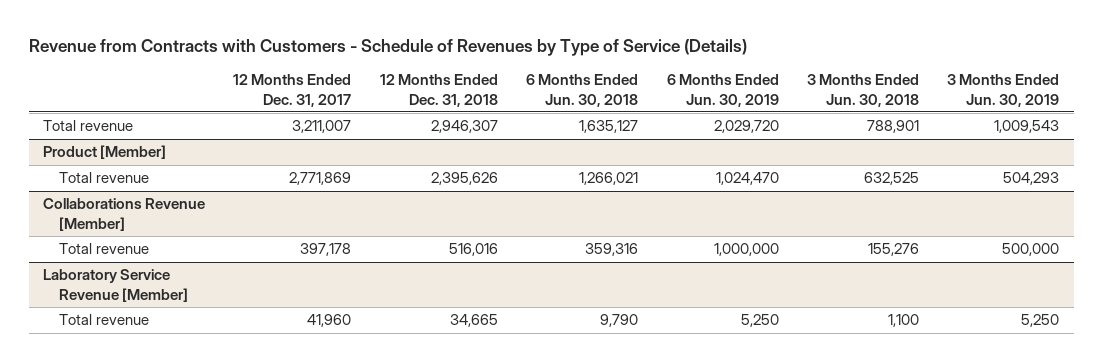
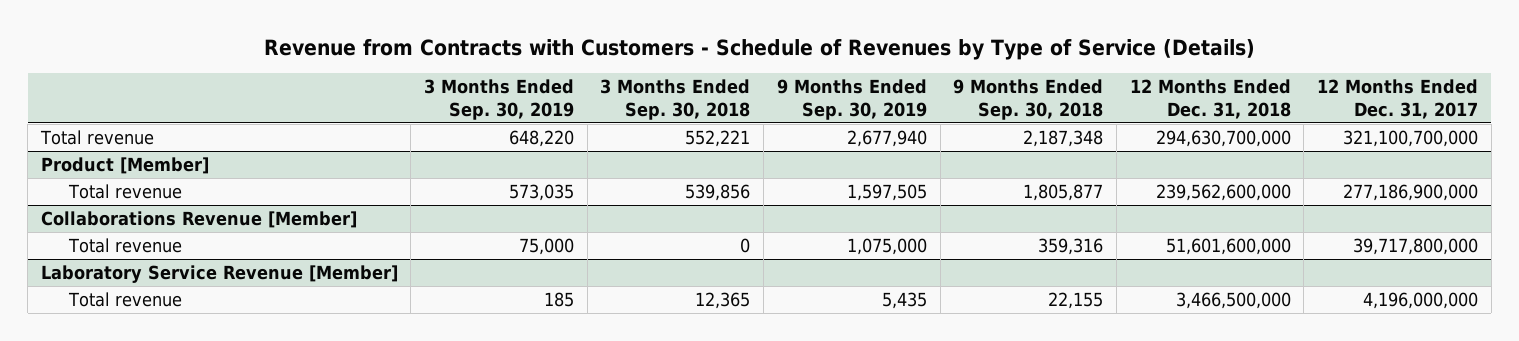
[526,74,639,107] 6 Months Ended Jun. 30, 2018 -> none
[666,74,779,107] 6 Months Ended Jun. 30, 2019 -> none
[806,74,919,107] 3 Months Ended Jun. 30, 2018 -> none
[947,74,1060,107] 3 Months Ended Jun. 30, 2019 -> none
none -> [424,79,575,120] 3 Months Ended Sep. 30, 2019
none -> [600,79,751,120] 3 Months Ended Sep. 30, 2018
none -> [776,79,927,120] 9 Months Ended Sep. 30, 2019
none -> [953,79,1104,120] 9 Months Ended Sep. 30, 2018
[292,120,352,134] 3,211,007 -> [1342,130,1478,148] 321,100,700,000
[430,120,498,134] 2,946,307 -> [1155,130,1291,148] 294,630,700,000
[289,172,352,186] 2,771,869 -> [1342,184,1478,202] 277,186,900,000
[430,172,498,186] 2,395,626 -> [1155,184,1291,202] 239,562,600,000
[300,243,352,257] 397,178 -> [1352,238,1478,256] 39,717,800,000
[448,243,498,257] 516,016 -> [1165,238,1291,256] 51,601,600,000
[307,314,352,328] 41,960 -> [1362,292,1478,310] 4,196,000,000
[449,314,498,328] 34,665 -> [1175,292,1291,310] 3,466,500,000

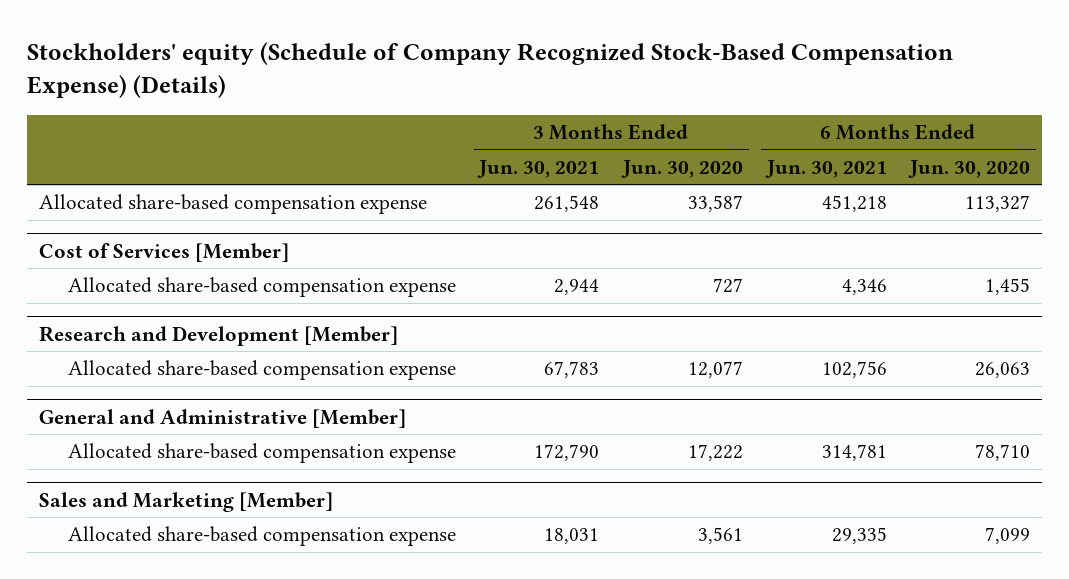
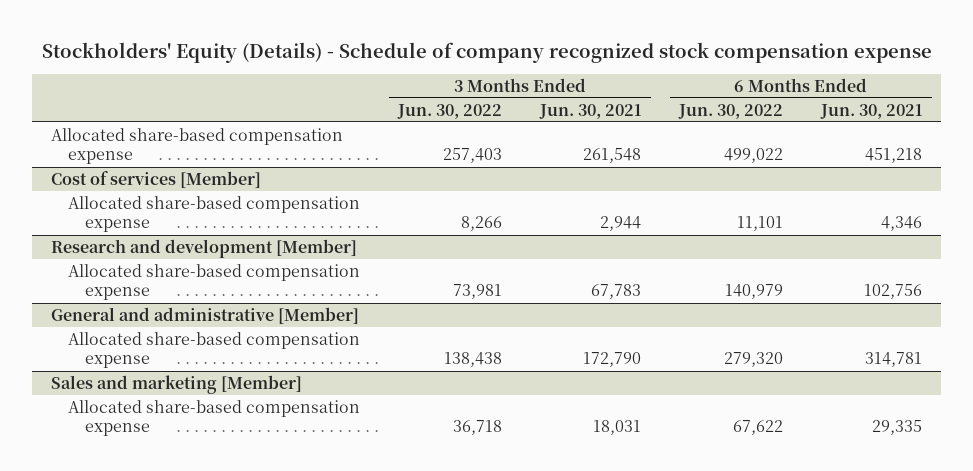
[27,42,954,99] Stockholders' equity (Schedule of Company Recognized Stock-Based Compensation Expense) (Details) -> [41,41,932,63] Stockholders' Equity (Details) - Schedule of company recognized stock compensation expense
[620,159,743,178] Jun. 30, 2020 -> none
[908,159,1031,178] Jun. 30, 2020 -> none
none -> [397,103,503,119] Jun. 30, 2022
none -> [678,103,784,119] Jun. 30, 2022
[39,242,290,262] Cost of Services [Member] -> [51,170,262,188] Cost of services [Member]
[39,325,399,346] Research and Development [Member] -> [51,238,358,258] Research and development [Member]
[39,408,407,428] General and Administrative [Member] -> [51,306,360,324] General and administrative [Member]
[39,491,334,512] Sales and Marketing [Member] -> [51,374,303,394] Sales and marketing [Member]

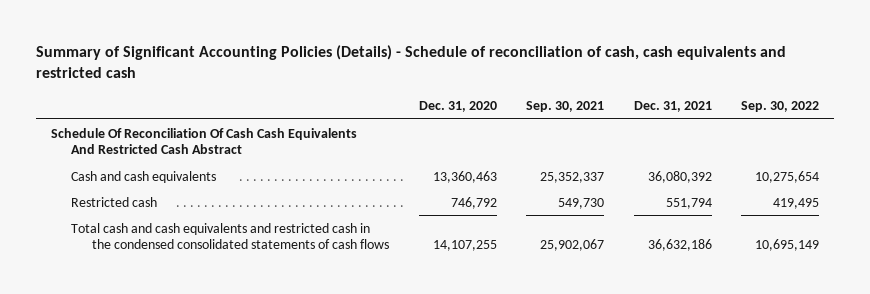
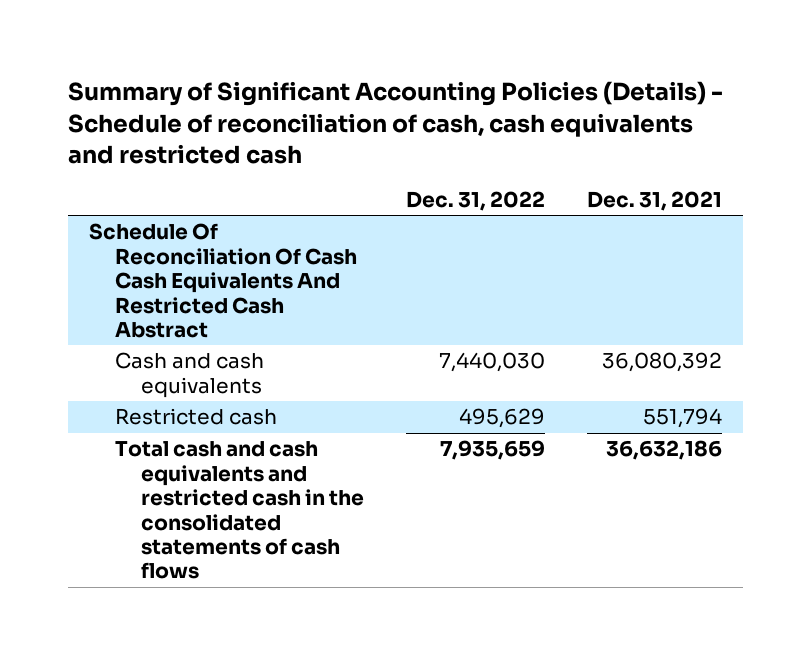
[418,100,497,112] Dec. 31, 2020 -> none
[526,100,605,112] Sep. 30, 2021 -> none
[741,100,820,112] Sep. 30, 2022 -> none
none -> [405,190,545,211] Dec. 31, 2022
[71,222,390,249] Total cash and cash equivalents and restricted cash in the condensed consolidated statements of cash flows -> [114,441,364,580] Total cash and cash equivalents and restricted cash in the consolidated statements of cash flows

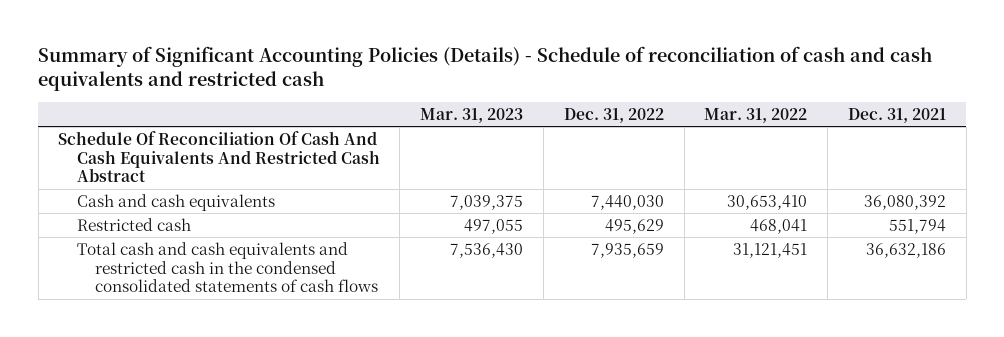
[68,80,724,165] Summary of Significant Accounting Policies (Details) - Schedule of reconciliation of cash, cash equivalents and restricted cash -> [38,46,933,92] Summary of Significant Accounting Policies (Details) - Schedule of reconciliation of cash and cash equivalents and restricted cash
none -> [420,107,524,123] Mar. 31, 2023
none -> [704,107,808,123] Mar. 31, 2022
[89,223,357,338] Schedule Of Reconciliation Of Cash Cash Equivalents And Restricted Cash Abstract -> [58,130,380,183] Schedule Of Reconciliation Of Cash And Cash Equivalents And Restricted Cash Abstract
[114,441,364,580] Total cash and cash equivalents and restricted cash in the consolidated statements of cash flows -> [76,241,378,293] Total cash and cash equivalents and restricted cash in the condensed consolidated statements of cash flows

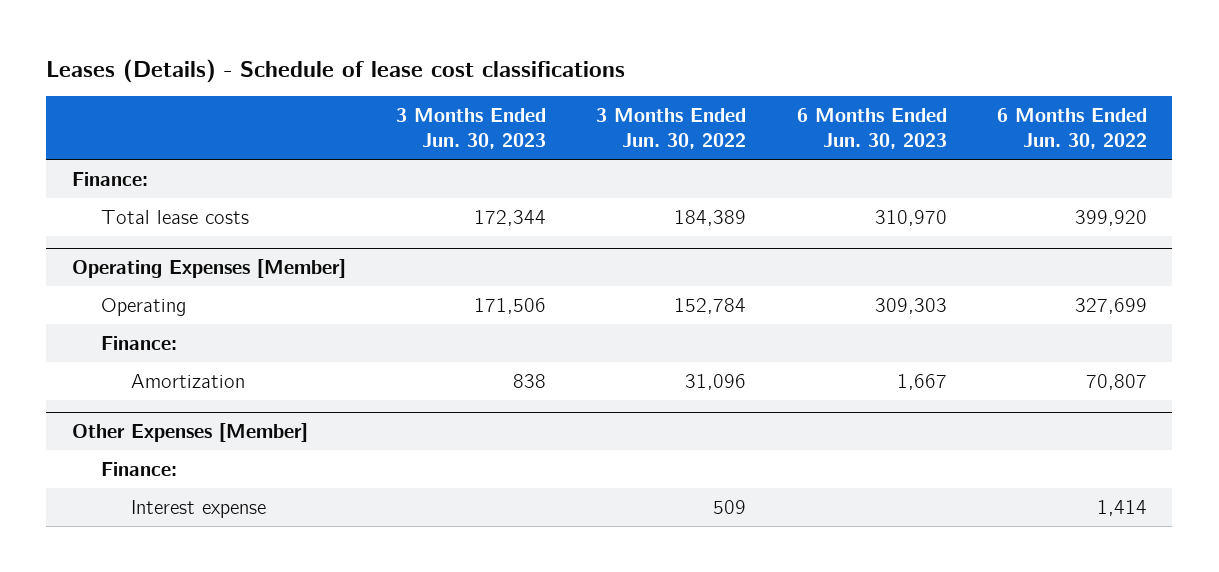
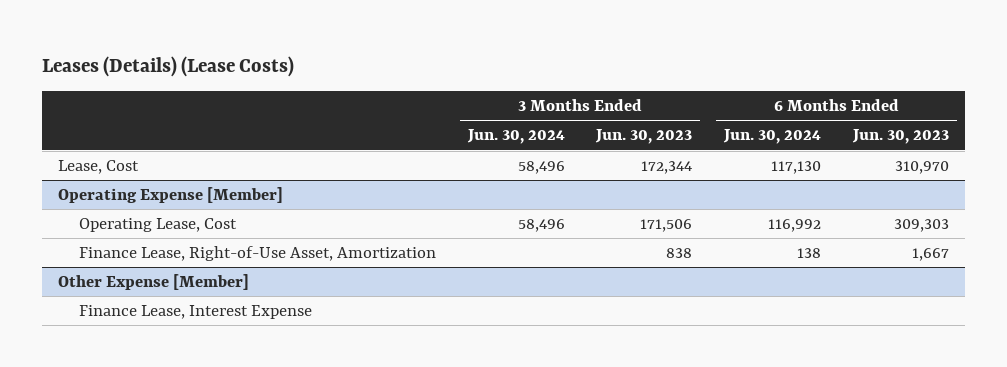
[46,58,626,83] Leases (Details) - Schedule of lease cost classifications -> [41,55,294,77] Leases (Details) (Lease Costs)
[596,107,747,149] 3 Months Ended Jun. 30, 2022 -> none
[997,107,1148,149] 6 Months Ended Jun. 30, 2022 -> none
none -> [466,129,565,145] Jun. 30, 2024
none -> [723,129,822,145] Jun. 30, 2024
[71,171,148,186] Finance: -> none
[101,335,178,350] Finance: -> none
[101,461,178,476] Finance: -> none
[101,209,250,224] Total lease costs -> [57,160,139,175] Lease, Cost
[71,259,346,279] Operating Expenses [Member] -> [57,187,283,204] Operating Expense [Member]
[101,297,187,316] Operating -> [78,218,237,233] Operating Lease, Cost
[130,373,245,388] Amortization -> [78,246,436,262] Finance Lease, Right-of-Use Asset, Amortization
[71,423,308,443] Other Expenses [Member] -> [57,274,249,291] Other Expense [Member]
[130,499,266,518] Interest expense -> [78,305,312,320] Finance Lease, Interest Expense

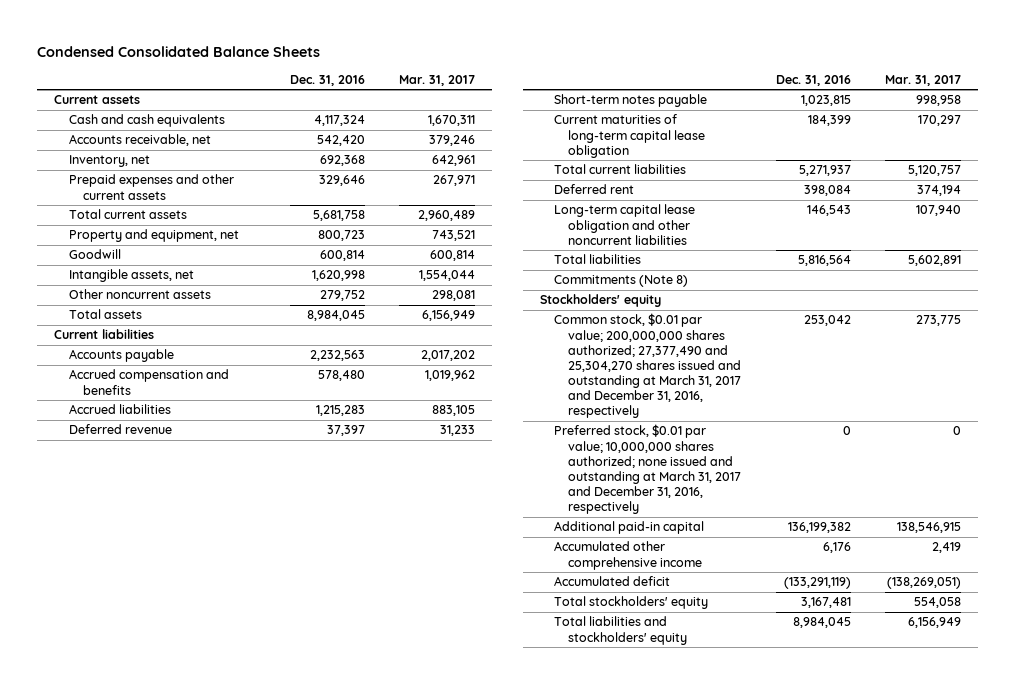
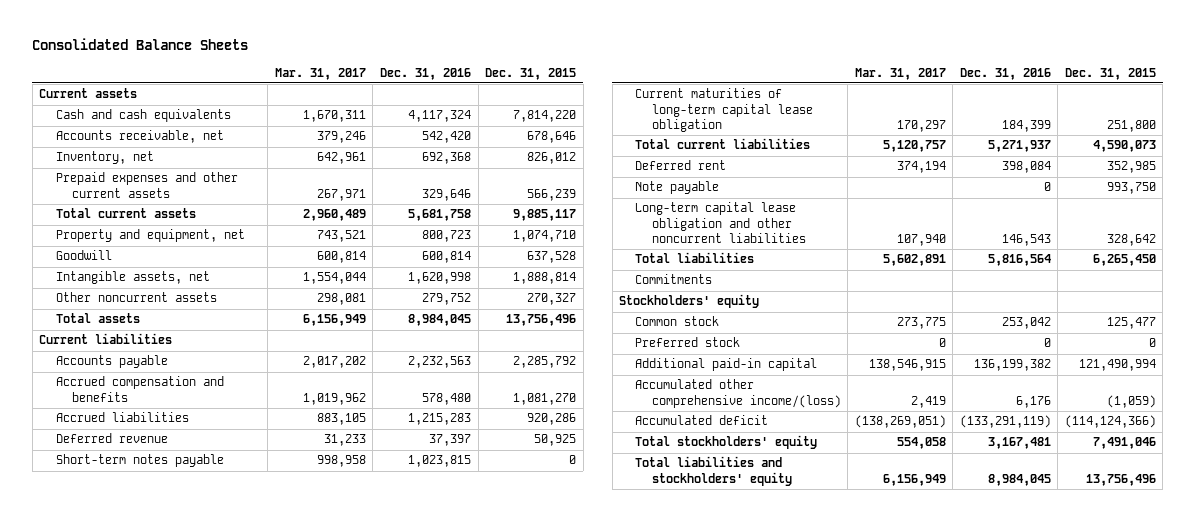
[37,45,321,57] Condensed Consolidated Balance Sheets -> [32,38,249,51] Consolidated Balance Sheets
none -> [485,67,577,80] Dec. 31, 2015
none -> [635,181,720,195] Note payable
[554,275,689,288] Commitments (Note 8) -> [635,274,713,285] Commitments
[554,313,742,419] Common stock, $0.01 par value; 200,000,000 shares authorized; 27,377,490 and 25,304,270 shares issued and outstanding at March 31, 2017 and December 31, 2016, respectively -> [635,316,720,327] Common stock
[554,424,742,515] Preferred stock, $0.01 par value; 10,000,000 shares authorized; none issued and outstanding at March 31, 2017 and December 31, 2016, respectively -> [635,337,741,348] Preferred stock
[554,541,703,570] Accumulated other comprehensive income -> [635,379,841,408] Accumulated other comprehensive income/(loss)

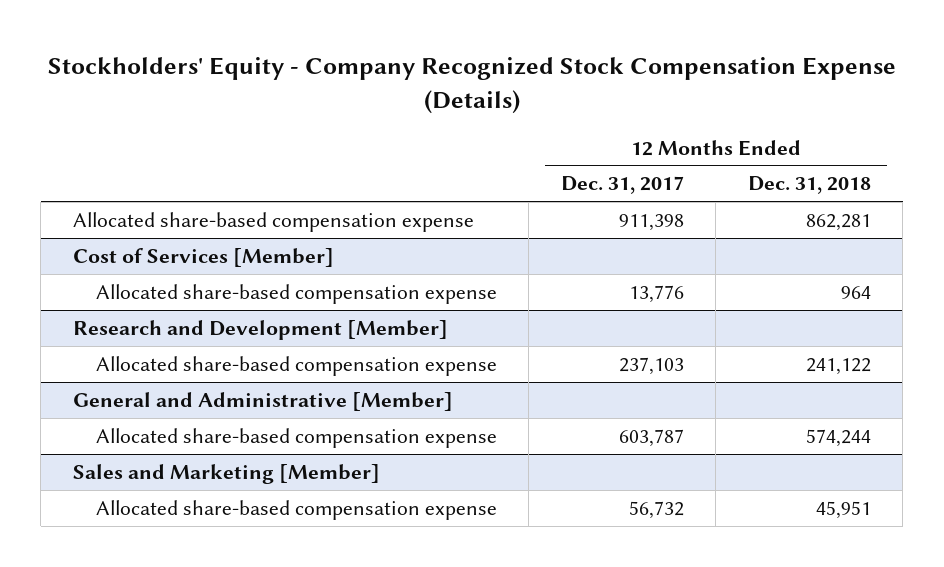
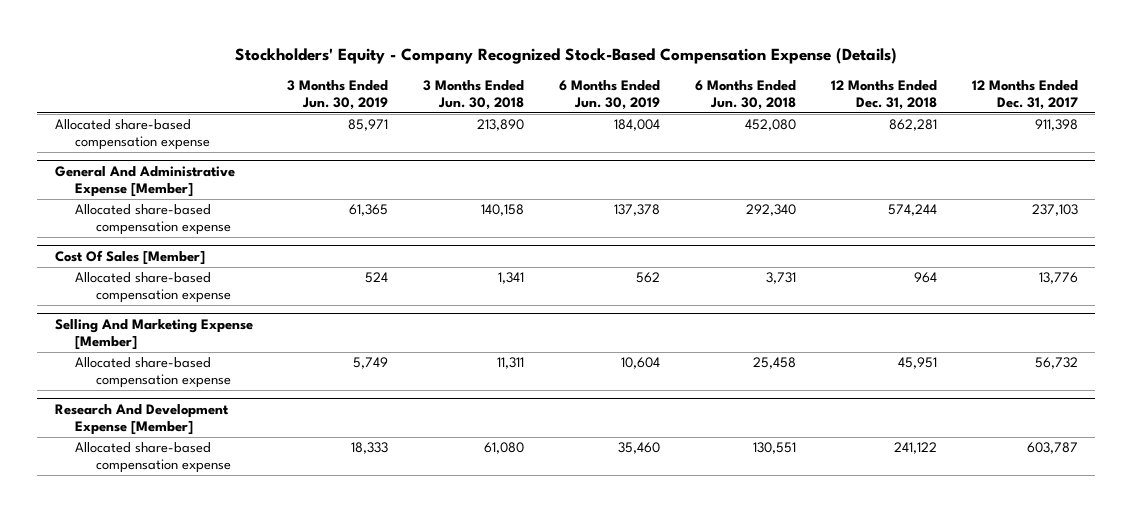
[47,57,896,114] Stockholders' Equity - Company Recognized Stock Compensation Expense (Details) -> [235,47,898,64] Stockholders' Equity - Company Recognized Stock-Based Compensation Expense (Details)
none -> [287,79,389,110] 3 Months Ended Jun. 30, 2019
none -> [423,79,525,110] 3 Months Ended Jun. 30, 2018
none -> [559,79,661,110] 6 Months Ended Jun. 30, 2019
none -> [695,79,797,110] 6 Months Ended Jun. 30, 2018
none -> [54,165,235,197] General And Administrative Expense [Member]
none -> [75,204,232,236] Allocated share-based compensation expense
[72,247,334,267] Cost of Services [Member] -> [54,249,205,265] Cost Of Sales [Member]
[72,319,448,340] Research and Development [Member] -> none
[95,355,497,376] Allocated share-based compensation expense -> none
[72,391,453,411] General and Administrative [Member] -> none
[95,427,497,448] Allocated share-based compensation expense -> none
[72,463,380,484] Sales and Marketing [Member] -> [54,318,253,350] Selling And Marketing Expense [Member]
none -> [54,403,229,435] Research And Development Expense [Member]
none -> [75,442,232,474] Allocated share-based compensation expense

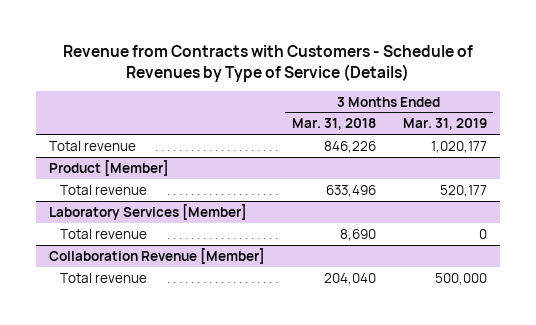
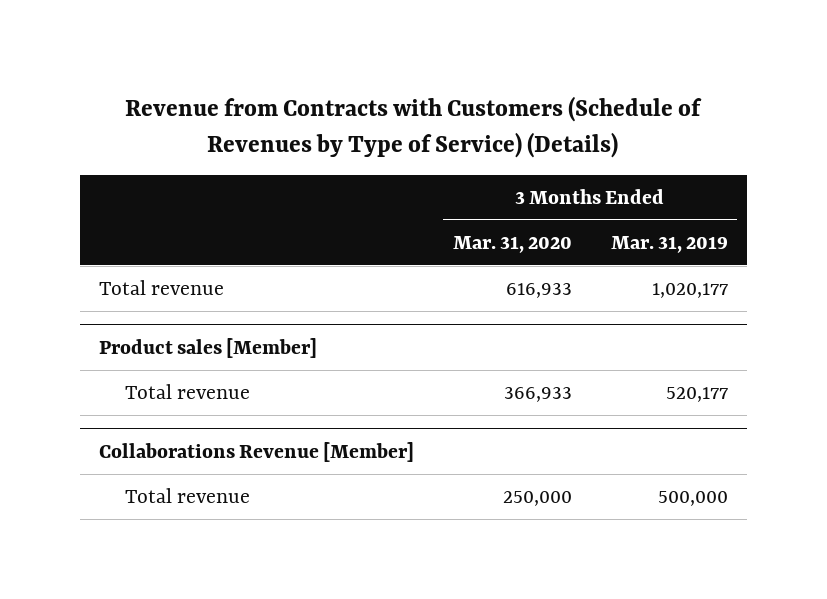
[62,44,473,82] Revenue from Contracts with Customers - Schedule of Revenues by Type of Service (Details) -> [125,95,703,158] Revenue from Contracts with Customers (Schedule of Revenues by Type of Service) (Details)
[291,118,376,131] Mar. 31, 2018 -> none
none -> [452,235,572,253] Mar. 31, 2020
[49,159,170,176] Product [Member] -> [99,337,318,358] Product sales [Member]
[49,203,248,220] Laboratory Services [Member] -> none
[60,228,148,239] Total revenue -> none
[49,247,266,264] Collaboration Revenue [Member] -> [99,441,415,462] Collaborations Revenue [Member]

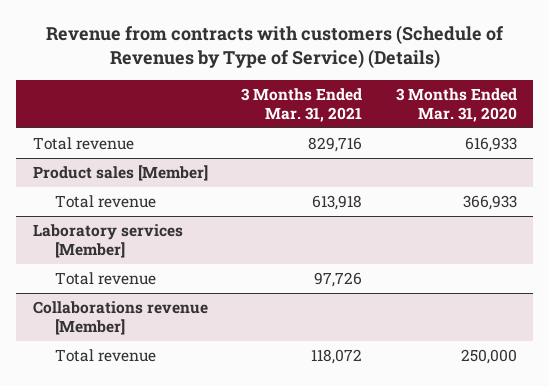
[125,95,703,158] Revenue from Contracts with Customers (Schedule of Revenues by Type of Service) (Details) -> [45,24,504,69] Revenue from contracts with customers (Schedule of Revenues by Type of Service) (Details)
[610,235,728,253] Mar. 31, 2019 -> none
none -> [241,87,363,122] 3 Months Ended Mar. 31, 2021
none -> [32,224,183,259] Laboratory services [Member]
none -> [54,272,156,286] Total revenue
[99,441,415,462] Collaborations Revenue [Member] -> [32,301,208,336] Collaborations revenue [Member]

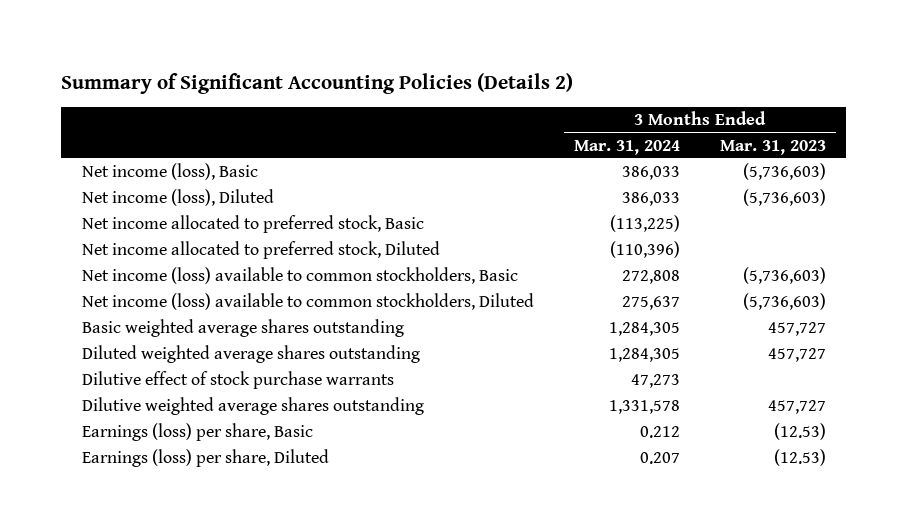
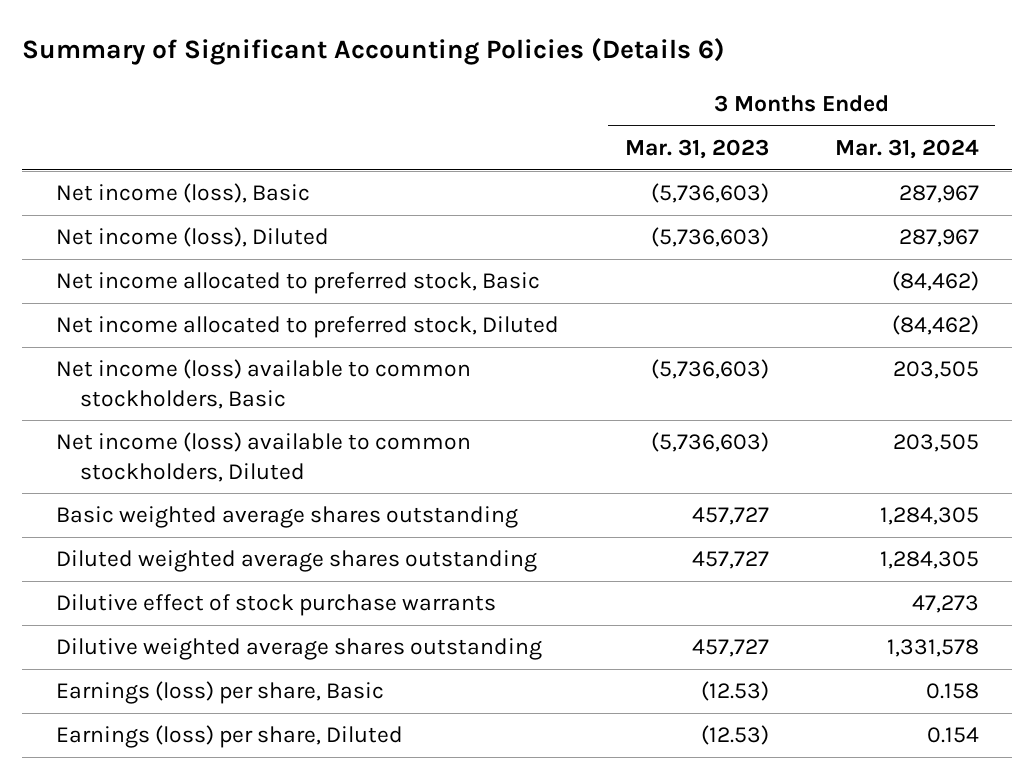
[61,73,574,95] Summary of Significant Accounting Policies (Details 2) -> [22,38,726,66] Summary of Significant Accounting Policies (Details 6)
[621,166,680,181] 386,033 -> [898,185,979,204] 287,967
[621,192,680,207] 386,033 -> [898,229,979,248] 287,967
[609,215,680,233] (113,225) -> [891,271,979,292] (84,462)
[609,241,680,259] (110,396) -> [891,315,979,336] (84,462)
[621,270,680,285] 272,808 -> [892,361,979,380] 203,505
[621,296,680,311] 275,637 -> [892,434,979,453] 203,505
[639,426,680,439] 0.212 -> [925,683,979,700] 0.158
[639,452,680,465] 0.207 -> [926,727,979,744] 0.154

